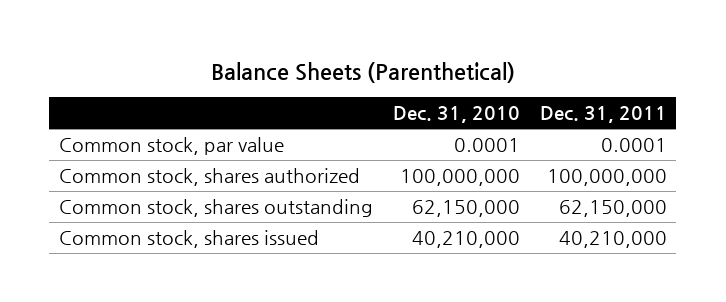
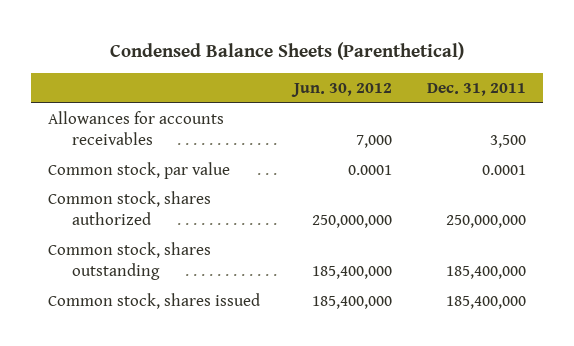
[210,61,515,83] Balance Sheets (Parenthetical) -> [109,41,464,60] Condensed Balance Sheets (Parenthetical)
[392,106,520,124] Dec. 31, 2010 -> none
none -> [291,83,393,98] Jun. 30, 2012
none -> [47,110,224,146] Allowances for accounts receivables
[546,169,667,187] 100,000,000 -> [445,215,526,229] 250,000,000
[558,200,667,218] 62,150,000 -> [445,266,526,280] 185,400,000
[558,231,667,249] 40,210,000 -> [445,295,526,309] 185,400,000

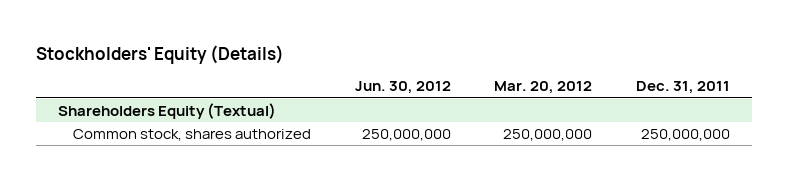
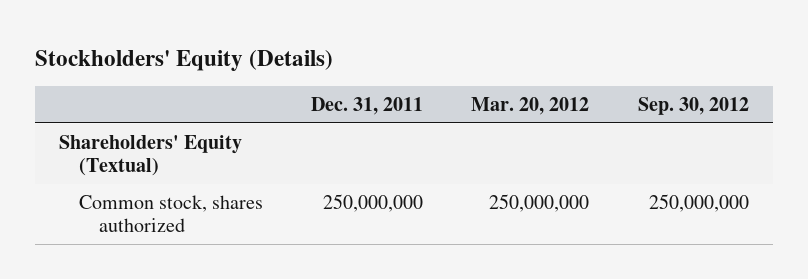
[354,81,451,95] Jun. 30, 2012 -> none
none -> [637,96,749,115] Sep. 30, 2012
[58,103,277,120] Shareholders Equity (Textual) -> [59,134,243,177] Shareholders' Equity (Textual)

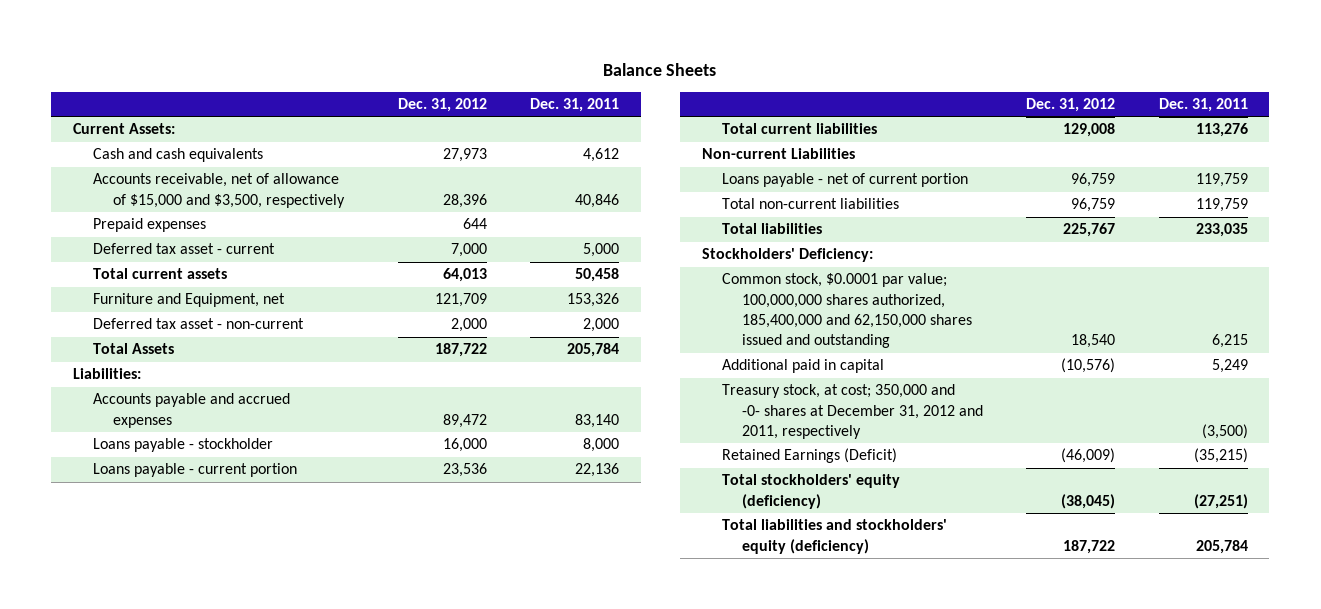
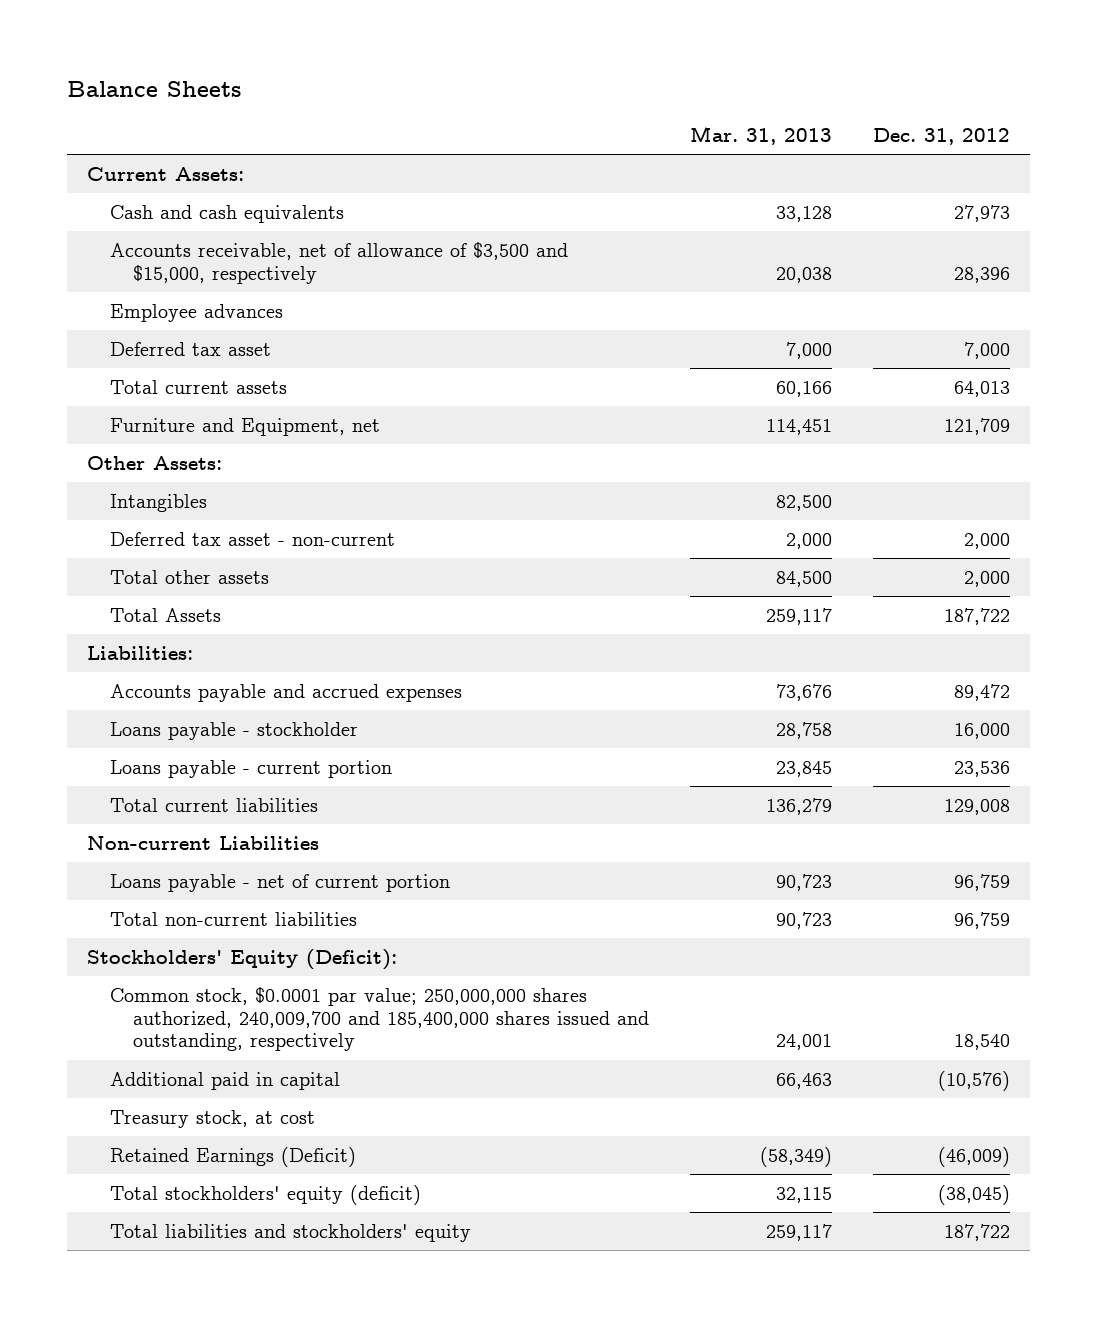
[530,98,620,113] Dec. 31, 2011 -> none
none -> [689,126,832,146] Mar. 31, 2013
[93,218,207,233] Prepaid expenses -> none
[93,173,346,208] Accounts receivable, net of allowance of $15,000 and $3,500, respectively -> [110,241,569,284] Accounts receivable, net of allowance of $3,500 and $15,000, respectively
none -> [110,303,284,322] Employee advances
[93,243,276,255] Deferred tax asset - current -> [110,341,272,356] Deferred tax asset
none -> [87,455,223,470] Other Assets:
none -> [110,493,208,512] Intangibles
none -> [110,569,270,584] Total other assets
[722,223,823,235] Total liabilities -> none
[701,248,873,263] Stockholders' Deficiency: -> [87,948,398,970] Stockholders' Equity (Deficit):
[722,273,973,349] Common stock, $0.0001 par value; 100,000,000 shares authorized, 185,400,000 and 62,150,000 shares issued and outstanding -> [110,986,650,1052] Common stock, $0.0001 par value; 250,000,000 shares authorized, 240,009,700 and 185,400,000 shares issued and outstanding, respectively
[722,384,984,440] Treasury stock, at cost; 350,000 and -0- shares at December 31, 2012 and 2011, respectively -> [110,1109,316,1128] Treasury stock, at cost
[722,474,901,509] Total stockholders' equity (deficiency) -> [110,1184,422,1205] Total stockholders' equity (deficit)
[722,519,948,554] Total liabilities and stockholders' equity (deficiency) -> [110,1223,472,1242] Total liabilities and stockholders' equity

